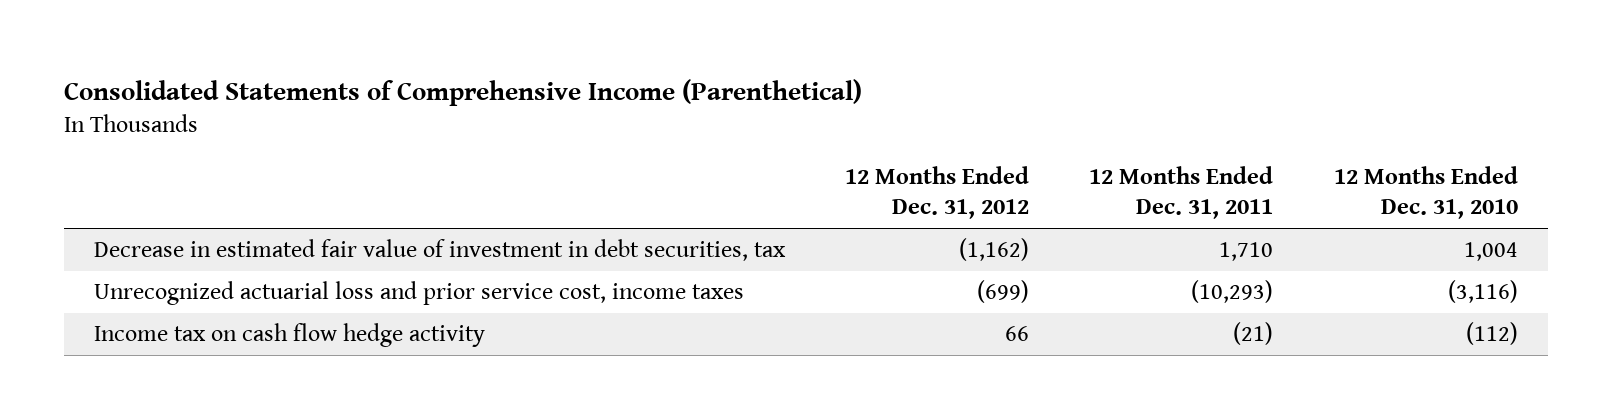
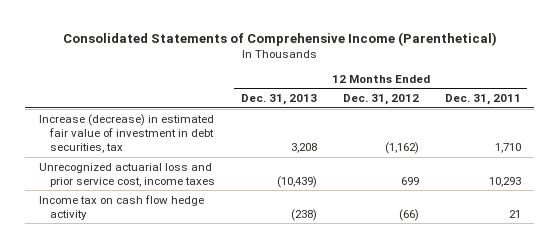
[1333,166,1518,220] 12 Months Ended Dec. 31, 2010 -> none
none -> [240,94,317,106] Dec. 31, 2013
[93,239,786,262] Decrease in estimated fair value of investment in debt securities, tax -> [38,113,214,154] Increase (decrease) in estimated fair value of investment in debt securities, tax
[977,280,1030,304] (699) -> [400,176,419,185] 699
[1191,280,1274,304] (10,293) -> [488,176,521,187] 10,293
[1005,326,1030,342] 66 -> [398,208,419,221] (66)
[1233,322,1274,346] (21) -> [508,209,521,218] 21

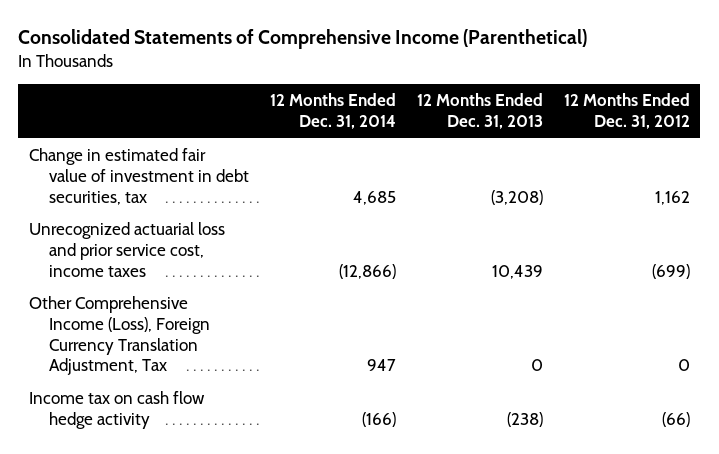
[444,94,521,106] Dec. 31, 2011 -> none
none -> [269,93,396,130] 12 Months Ended Dec. 31, 2014
[38,113,214,154] Increase (decrease) in estimated fair value of investment in debt securities, tax -> [28,148,249,205] Change in estimated fair value of investment in debt securities, tax
[290,143,317,154] 3,208 -> [490,189,543,205] (3,208)
[384,142,419,155] (1,162) -> [654,190,690,205] 1,162
[276,175,317,188] (10,439) -> [491,264,543,279] 10,439
[400,176,419,185] 699 -> [651,263,690,279] (699)
none -> [28,296,210,376] Other Comprehensive Income (Loss), Foreign Currency Translation Adjustment, Tax

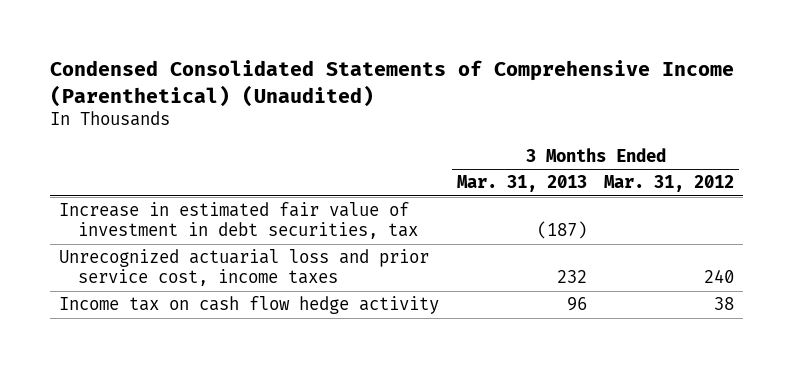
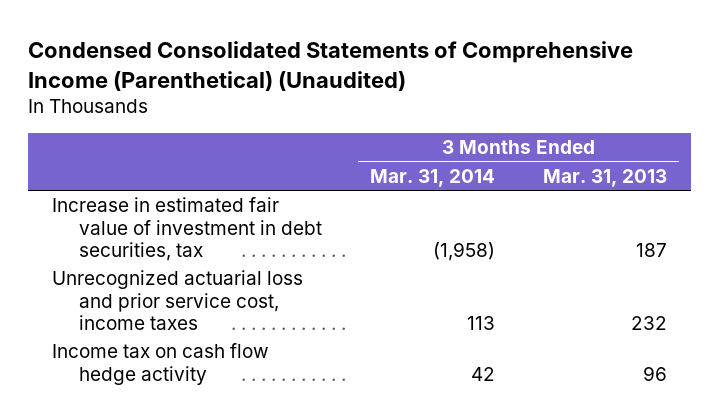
[604,175,735,193] Mar. 31, 2012 -> none
none -> [370,168,496,187] Mar. 31, 2014
[536,221,587,240] (187) -> [636,242,668,257] 187

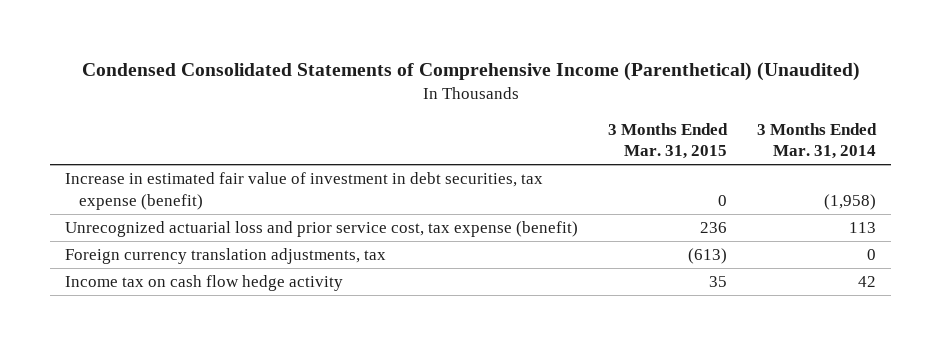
[543,168,668,187] Mar. 31, 2013 -> none
none -> [608,122,729,160] 3 Months Ended Mar. 31, 2015
[52,197,323,261] Increase in estimated fair value of investment in debt securities, tax -> [64,171,543,210] Increase in estimated fair value of investment in debt securities, tax expense (benefit)
[52,270,304,330] Unrecognized actuarial loss and prior service cost, income taxes -> [64,220,578,237] Unrecognized actuarial loss and prior service cost, tax expense (benefit)
none -> [64,247,386,264] Foreign currency translation adjustments, tax

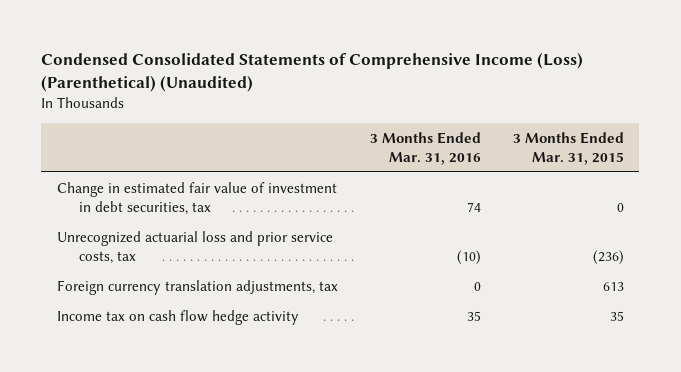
[81,62,860,82] Condensed Consolidated Statements of Comprehensive Income (Parenthetical) (Unaudited) -> [41,51,584,92] Condensed Consolidated Statements of Comprehensive Income (Loss) (Parenthetical) (Unaudited)
[757,122,878,160] 3 Months Ended Mar. 31, 2014 -> none
none -> [369,131,481,165] 3 Months Ended Mar. 31, 2016
[64,171,543,210] Increase in estimated fair value of investment in debt securities, tax expense (benefit) -> [57,181,338,215] Change in estimated fair value of investment in debt securities, tax
[64,220,578,237] Unrecognized actuarial loss and prior service cost, tax expense (benefit) -> [57,230,334,264] Unrecognized actuarial loss and prior service costs, tax
[700,221,728,233] 236 -> [592,249,624,265] (236)
[688,247,728,264] (613) -> [602,281,624,291] 613

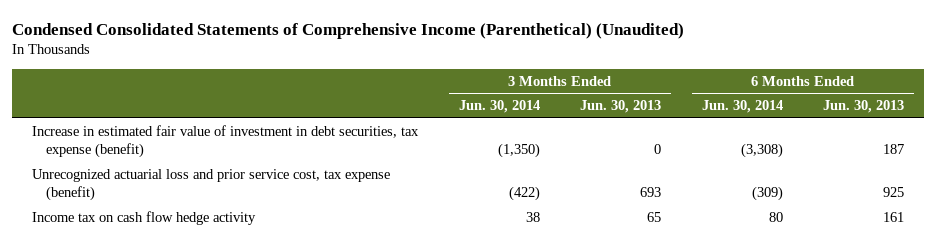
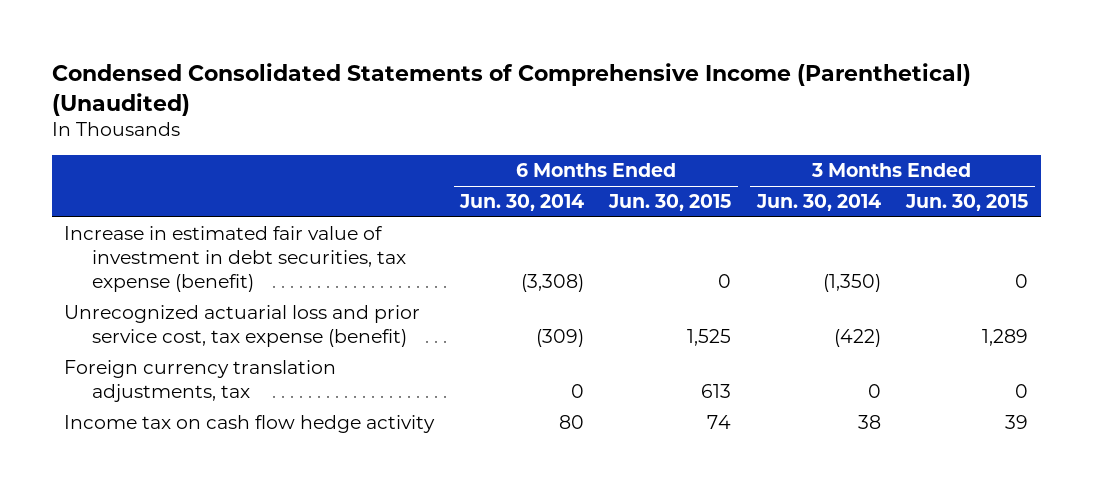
[580,100,662,114] Jun. 30, 2013 -> none
[823,100,905,114] Jun. 30, 2013 -> none
none -> [608,194,732,212] Jun. 30, 2015
none -> [905,194,1029,212] Jun. 30, 2015
none -> [64,360,337,403] Foreign currency translation adjustments, tax

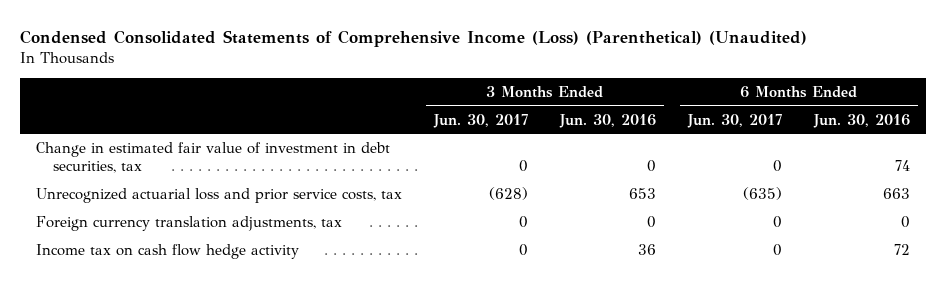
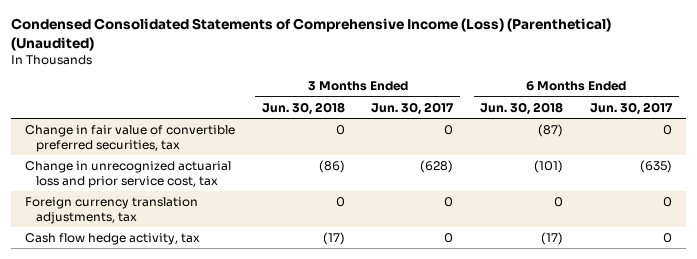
[558,113,656,128] Jun. 30, 2016 -> none
[812,113,910,128] Jun. 30, 2016 -> none
none -> [261,101,345,115] Jun. 30, 2018
none -> [480,101,564,115] Jun. 30, 2018
[35,142,390,174] Change in estimated fair value of investment in debt securities, tax -> [24,124,235,152] Change in fair value of convertible preferred securities, tax
[35,188,402,204] Unrecognized actuarial loss and prior service costs, tax -> [24,160,231,188] Change in unrecognized actuarial loss and prior service cost, tax
[35,244,299,260] Income tax on cash flow hedge activity -> [24,232,200,245] Cash flow hedge activity, tax

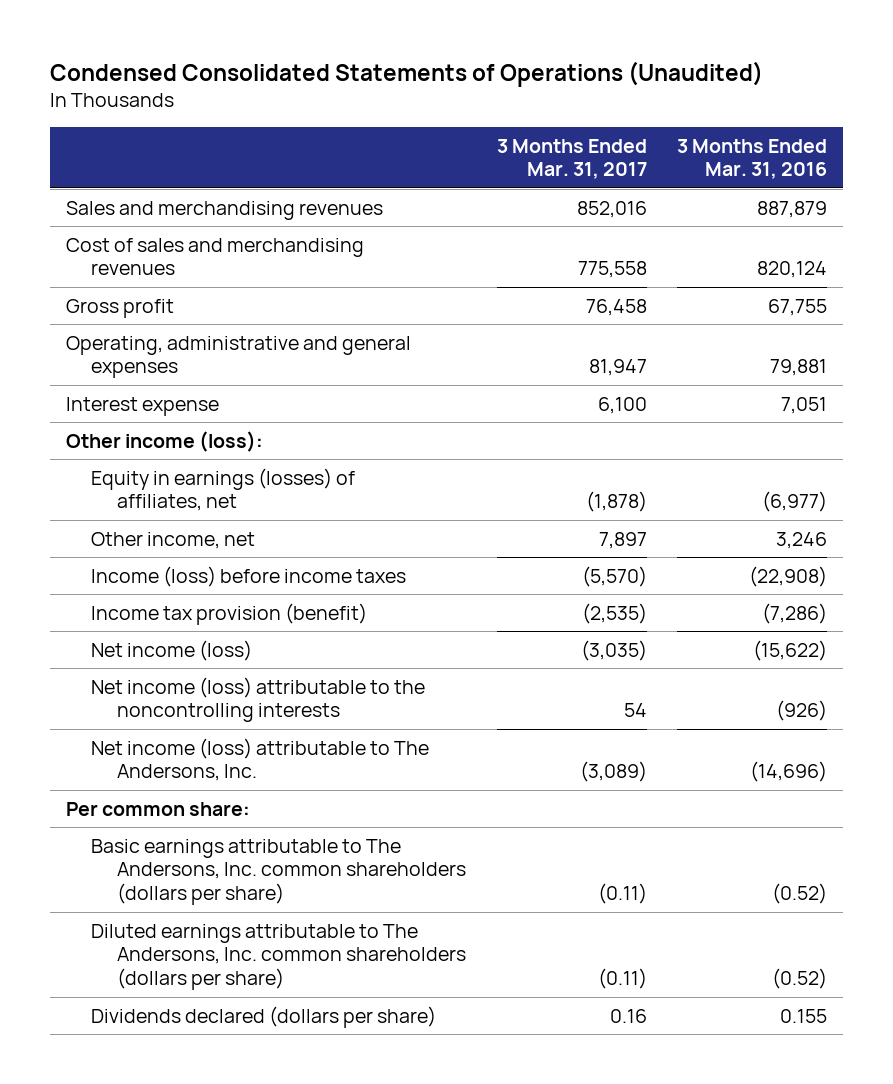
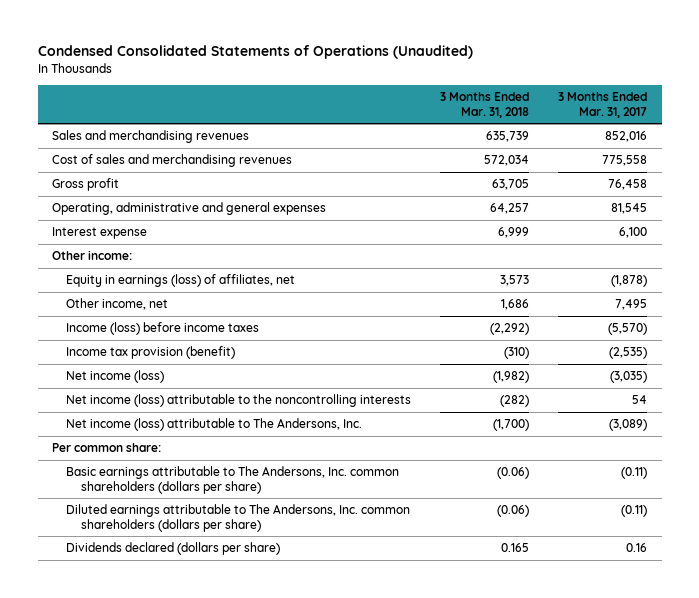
[677,138,828,180] 3 Months Ended Mar. 31, 2016 -> none
none -> [440,92,530,118] 3 Months Ended Mar. 31, 2018
[588,359,647,377] 81,947 -> [611,203,648,215] 81,545
[65,430,263,452] Other income (loss): -> [51,250,132,261] Other income:
[91,467,356,512] Equity in earnings (losses) of affiliates, net -> [66,274,296,288] Equity in earnings (loss) of affiliates, net
[598,531,647,549] 7,897 -> [615,299,648,311] 7,495

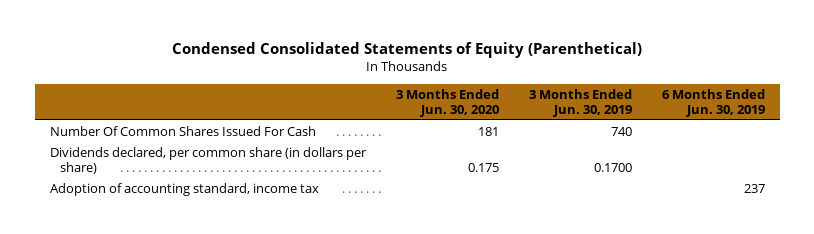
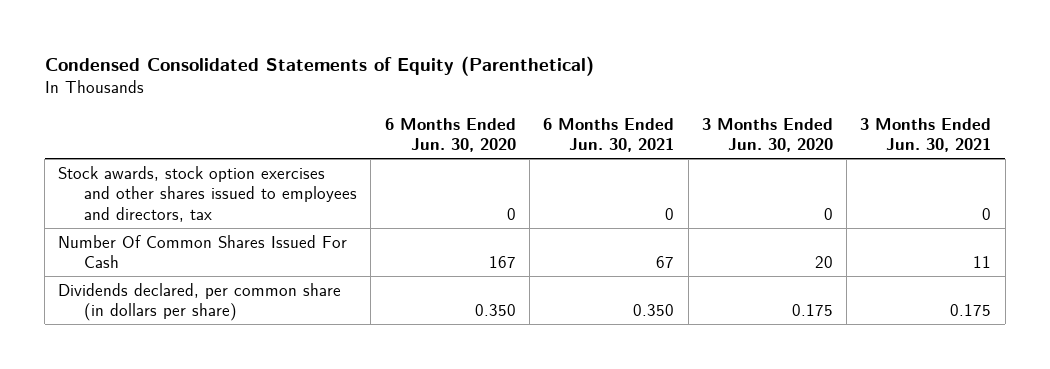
[528,88,632,118] 3 Months Ended Jun. 30, 2019 -> none
[661,88,765,118] 6 Months Ended Jun. 30, 2019 -> none
none -> [384,117,516,153] 6 Months Ended Jun. 30, 2020
none -> [543,117,675,153] 6 Months Ended Jun. 30, 2021
none -> [860,117,992,153] 3 Months Ended Jun. 30, 2021
none -> [58,165,358,222] Stock awards, stock option exercises and other shares issued to employees and directors, tax
[477,126,499,136] 181 -> [814,256,833,269] 20
[49,182,319,196] Adoption of accounting standard, income tax -> none

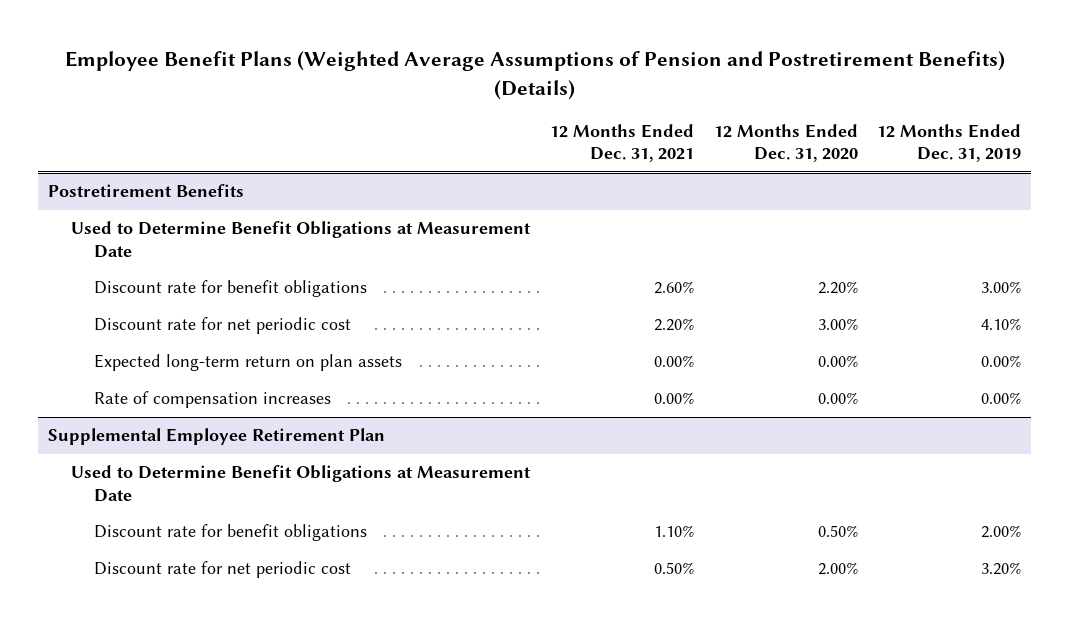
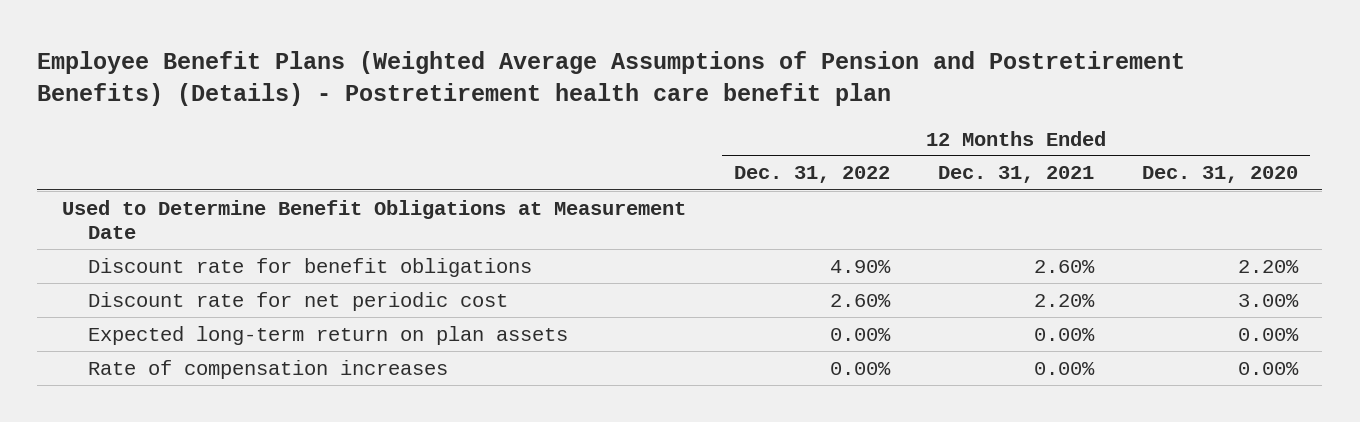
[64,51,1005,100] Employee Benefit Plans (Weighted Average Assumptions of Pension and Postretirement Benefits) (Details) -> [37,51,1186,107] Employee Benefit Plans (Weighted Average Assumptions of Pension and Postretirement Benefits) (Details) - Postretirement health care benefit plan
[877,124,1022,163] 12 Months Ended Dec. 31, 2019 -> none
none -> [733,166,890,184] Dec. 31, 2022
[48,184,245,198] Postretirement Benefits -> none
[48,428,386,446] Supplemental Employee Retirement Plan -> none
[71,465,532,502] Used to Determine Benefit Obligations at Measurement Date -> none
[94,524,368,542] Discount rate for benefit obligations -> none
[94,561,352,579] Discount rate for net periodic cost -> none

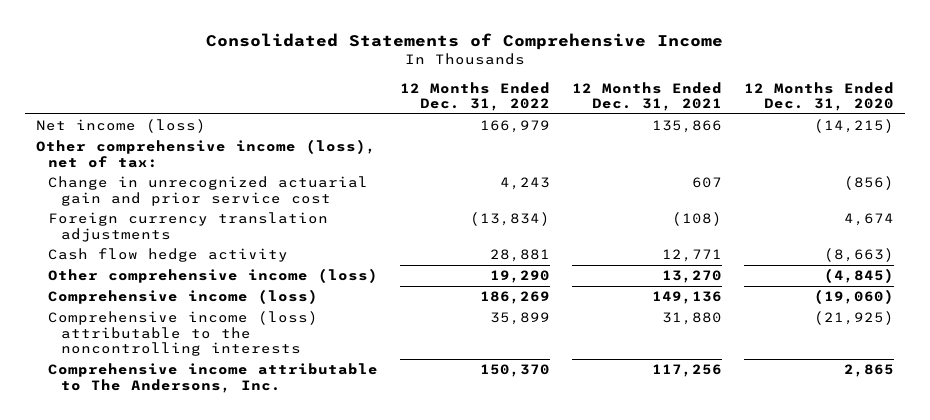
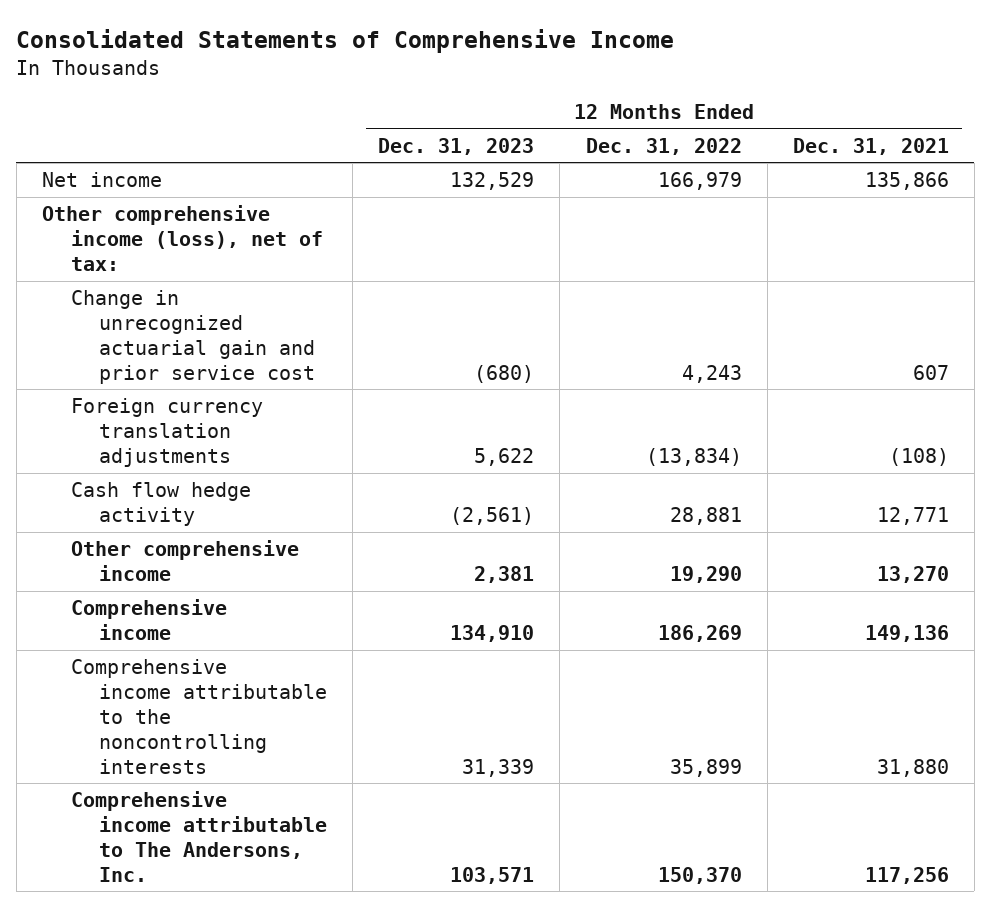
[744,81,895,112] 12 Months Ended Dec. 31, 2020 -> none
none -> [378,137,535,155] Dec. 31, 2023
[36,119,207,134] Net income (loss) -> [42,172,163,188] Net income
[48,268,379,284] Other comprehensive income (loss) -> [70,540,299,582] Other comprehensive income
[48,289,319,305] Comprehensive income (loss) -> [70,599,227,641] Comprehensive income
[48,311,319,357] Comprehensive income (loss) attributable to the noncontrolling interests -> [70,659,328,774] Comprehensive income attributable to the noncontrolling interests

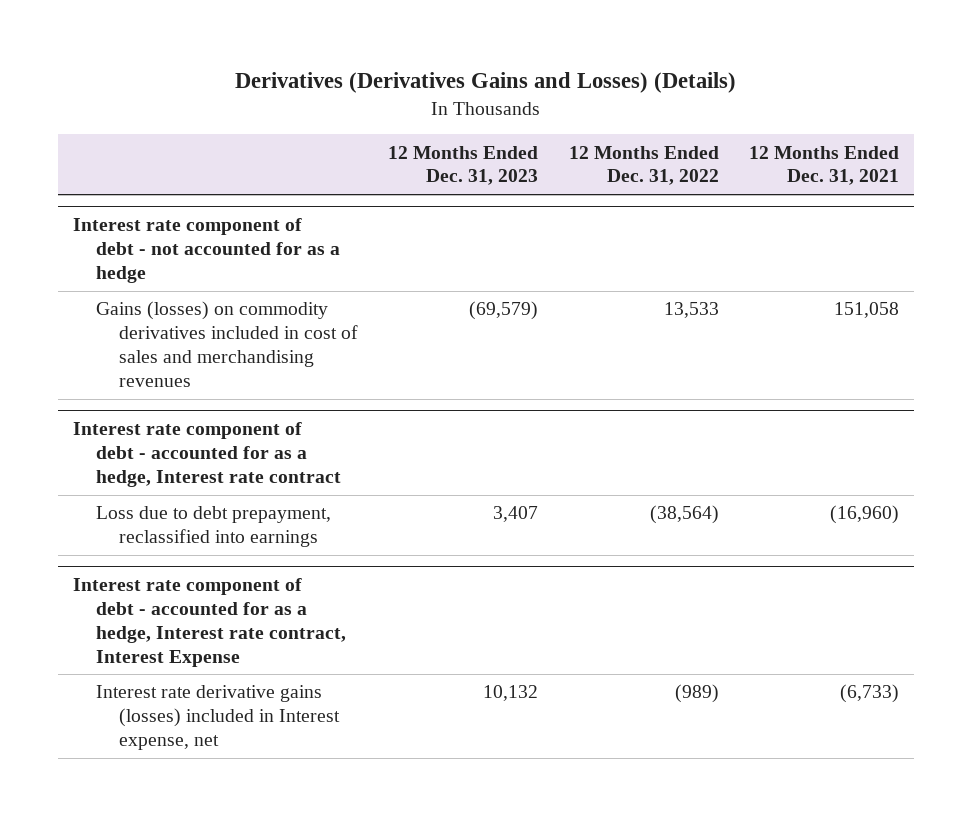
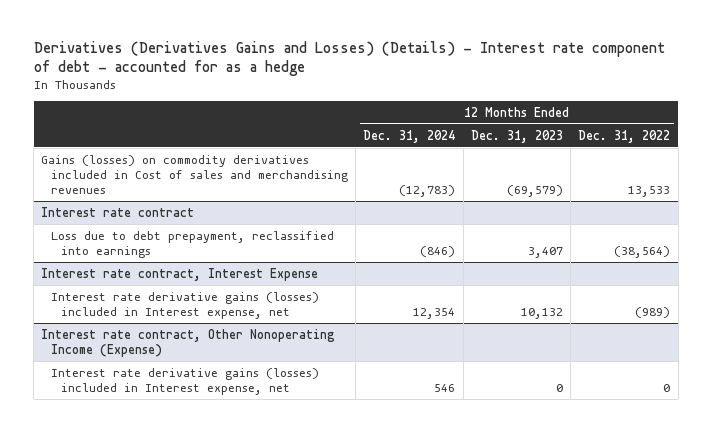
[235,72,737,94] Derivatives (Derivatives Gains and Losses) (Details) -> [33,40,665,77] Derivatives (Derivatives Gains and Losses) (Details) - Interest rate component of debt - accounted for as a hedge
[748,145,899,186] 12 Months Ended Dec. 31, 2021 -> none
none -> [363,129,456,143] Dec. 31, 2024
[73,218,341,283] Interest rate component of debt - not accounted for as a hedge -> none
[73,422,342,487] Interest rate component of debt - accounted for as a hedge, Interest rate contract -> none
[96,301,359,387] Gains (losses) on commodity derivatives included in cost of sales and merchandising revenues -> [41,154,349,194] Gains (losses) on commodity derivatives included in Cost of sales and merchandising revenues
none -> [41,206,195,217] Interest rate contract
[73,578,347,667] Interest rate component of debt - accounted for as a hedge, Interest rate contract, Interest Expense -> none
none -> [41,267,319,281] Interest rate contract, Interest Expense
none -> [41,328,336,357] Interest rate contract, Other Nonoperating Income (Expense)
none -> [51,367,320,395] Interest rate derivative gains (losses) included in Interest expense, net

